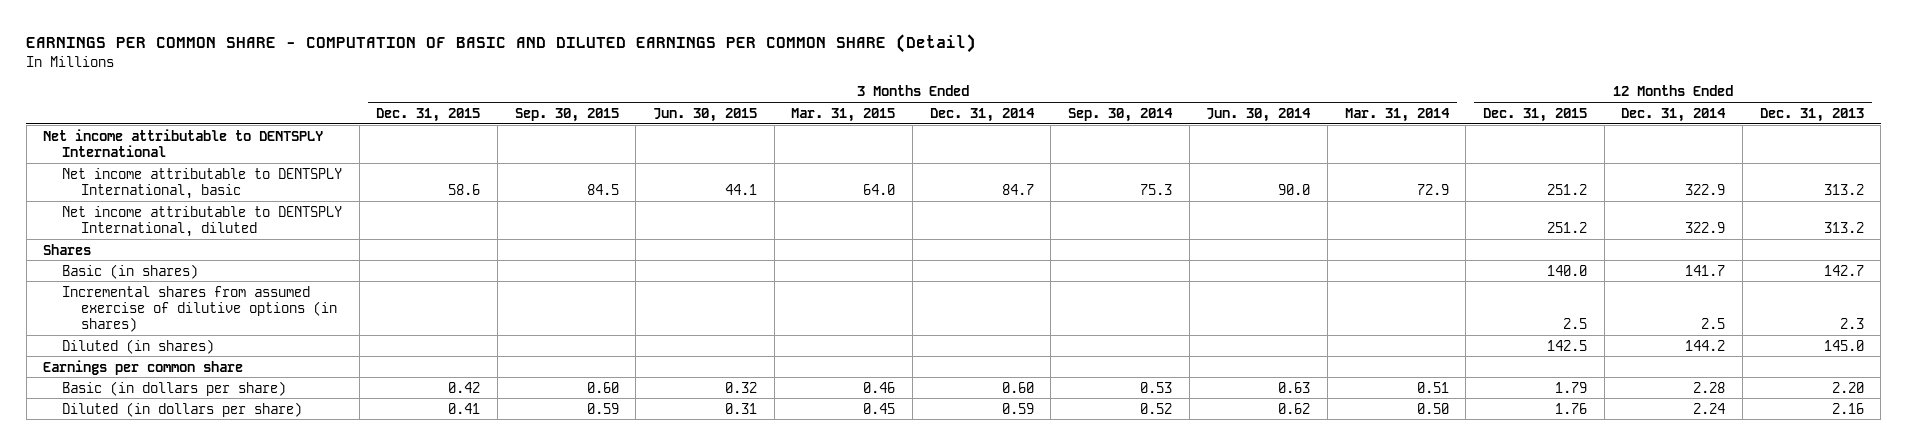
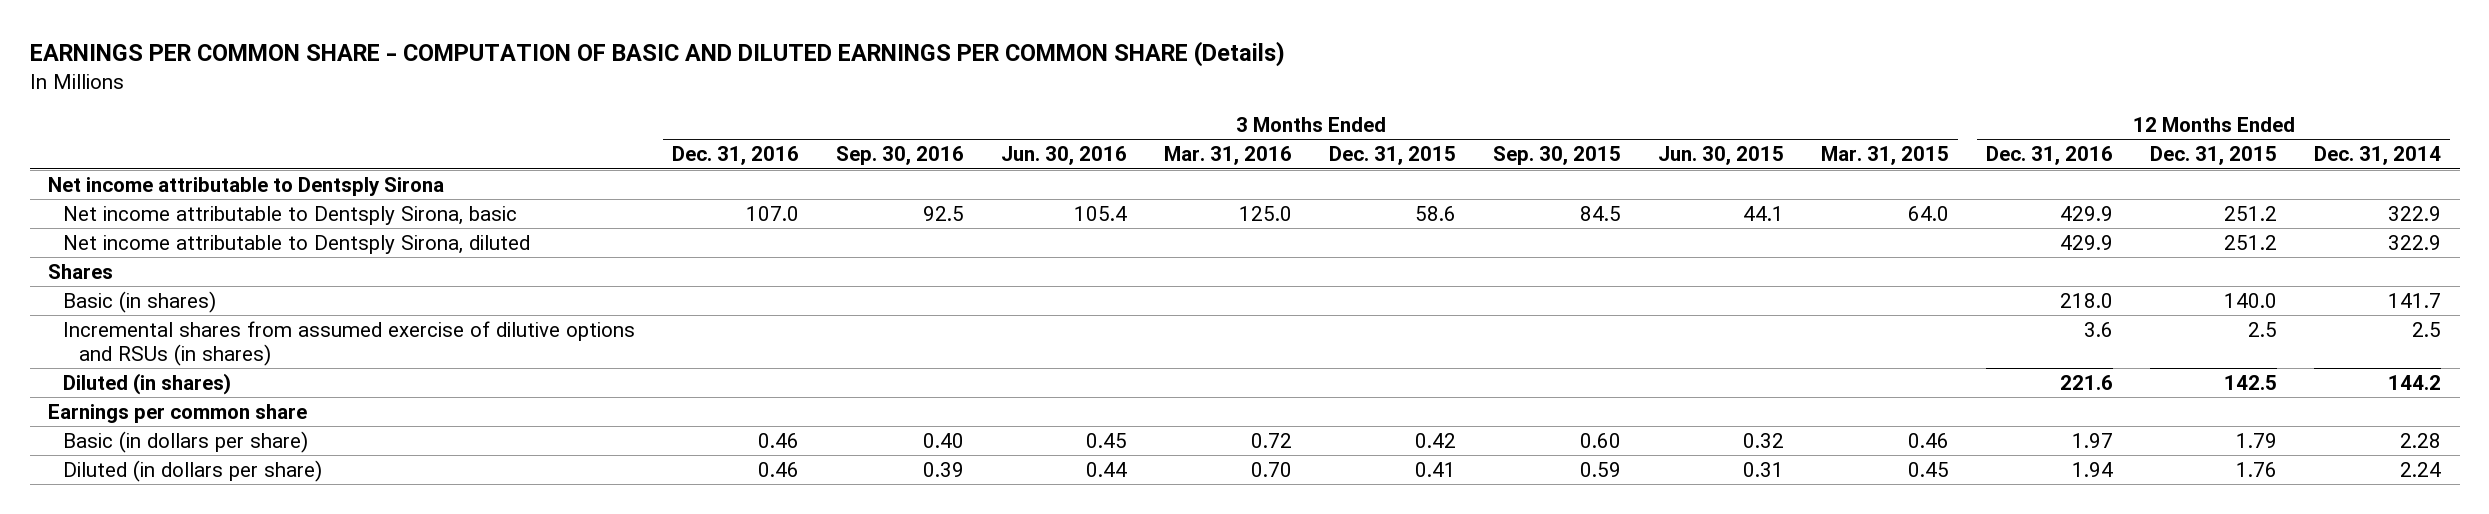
[26,33,977,53] EARNINGS PER COMMON SHARE - COMPUTATION OF BASIC AND DILUTED EARNINGS PER COMMON SHARE (Detail) -> [29,41,1285,68] EARNINGS PER COMMON SHARE - COMPUTATION OF BASIC AND DILUTED EARNINGS PER COMMON SHARE (Details)
[929,107,1035,122] Dec. 31, 2014 -> none
[1067,107,1173,122] Sep. 30, 2014 -> none
[1206,107,1312,122] Jun. 30, 2014 -> none
[1344,107,1450,122] Mar. 31, 2014 -> none
[1759,107,1864,122] Dec. 31, 2013 -> none
none -> [672,146,800,166] Dec. 31, 2016
none -> [836,146,965,166] Sep. 30, 2016
none -> [1001,146,1128,166] Jun. 30, 2016
none -> [1164,146,1293,166] Mar. 31, 2016
none -> [1986,146,2114,166] Dec. 31, 2016
[43,128,324,157] Net income attributable to DENTSPLY International -> [48,177,445,197] Net income attributable to Dentsply Sirona
[62,167,343,199] Net income attributable to DENTSPLY International, basic -> [63,206,518,226] Net income attributable to Dentsply Sirona, basic
[62,205,343,237] Net income attributable to DENTSPLY International, diluted -> [63,235,531,255] Net income attributable to Dentsply Sirona, diluted
[62,285,337,333] Incremental shares from assumed exercise of dilutive options (in shares) -> [63,321,636,366] Incremental shares from assumed exercise of dilutive options and RSUs (in shares)

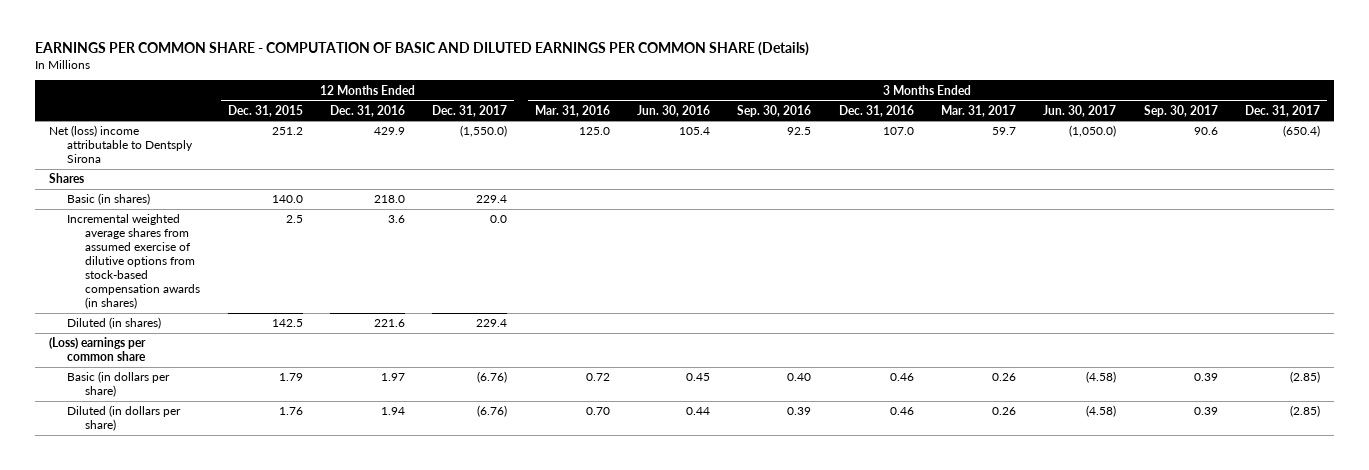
[1329,146,1457,166] Dec. 31, 2015 -> none
[1493,146,1622,166] Sep. 30, 2015 -> none
[1658,146,1785,166] Jun. 30, 2015 -> none
[1821,146,1950,166] Mar. 31, 2015 -> none
[2314,146,2442,166] Dec. 31, 2014 -> none
none -> [432,104,508,117] Dec. 31, 2017
none -> [941,104,1017,117] Mar. 31, 2017
none -> [1043,104,1117,117] Jun. 30, 2017
none -> [1143,104,1218,117] Sep. 30, 2017
none -> [1245,104,1321,117] Dec. 31, 2017
[48,177,445,197] Net income attributable to Dentsply Sirona -> none
[63,235,531,255] Net income attributable to Dentsply Sirona, diluted -> none
[63,206,518,226] Net income attributable to Dentsply Sirona, basic -> [49,125,194,164] Net (loss) income attributable to Dentsply Sirona
[63,321,636,366] Incremental shares from assumed exercise of dilutive options and RSUs (in shares) -> [67,214,201,309] Incremental weighted average shares from assumed exercise of dilutive options from stock-based compensation awards (in shares)
[48,404,308,424] Earnings per common share -> [49,337,147,362] (Loss) earnings per common share

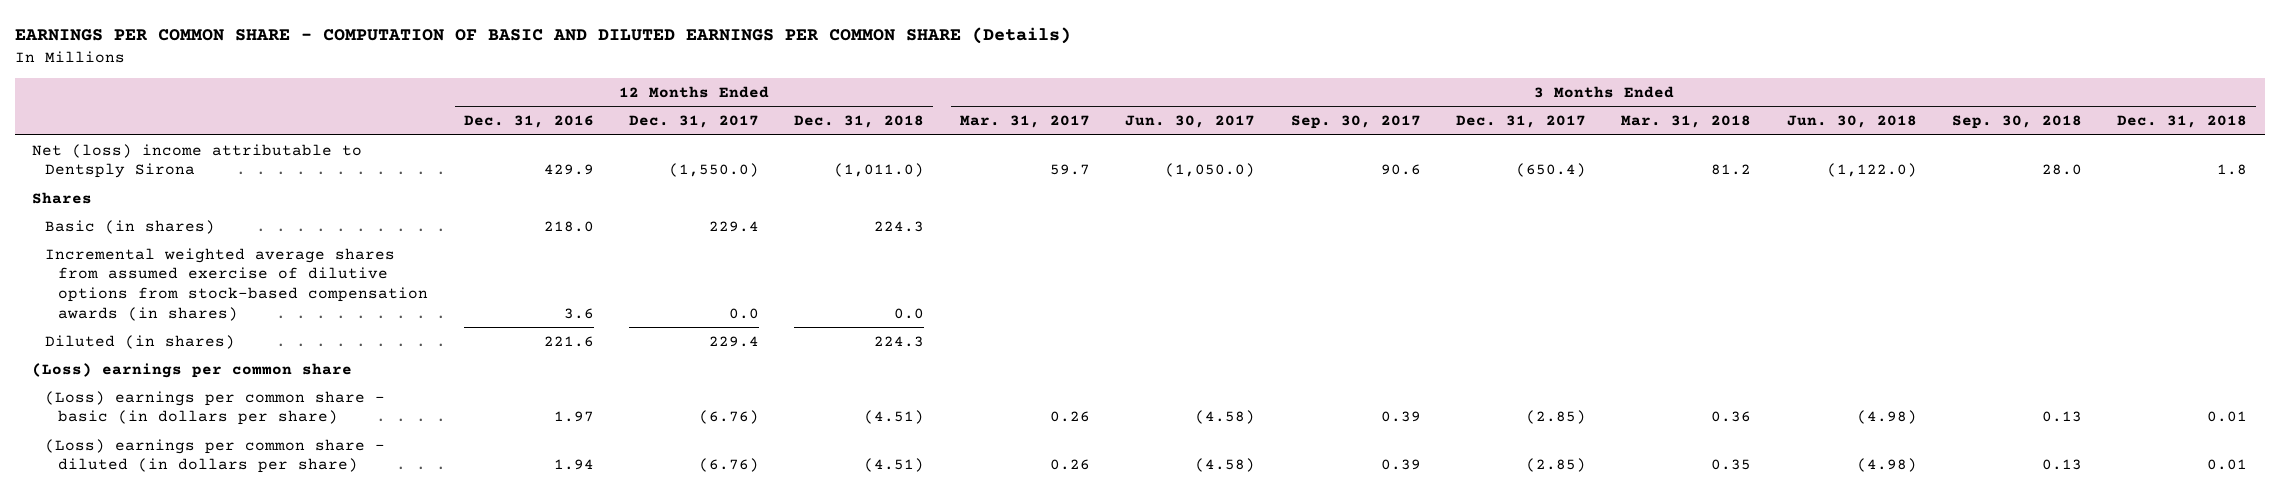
[227,104,303,117] Dec. 31, 2015 -> none
[534,104,610,117] Mar. 31, 2016 -> none
[637,104,711,117] Jun. 30, 2016 -> none
[737,104,812,117] Sep. 30, 2016 -> none
[838,104,914,117] Dec. 31, 2016 -> none
none -> [794,115,925,129] Dec. 31, 2018
none -> [1621,115,1752,129] Mar. 31, 2018
none -> [1786,115,1917,129] Jun. 30, 2018
none -> [1952,115,2083,130] Sep. 30, 2018
none -> [2117,115,2248,129] Dec. 31, 2018
[67,371,171,398] Basic (in dollars per share) -> [45,390,386,426] (Loss) earnings per common share - basic (in dollars per share)
[67,405,182,432] Diluted (in dollars per share) -> [45,438,386,474] (Loss) earnings per common share - diluted (in dollars per share)

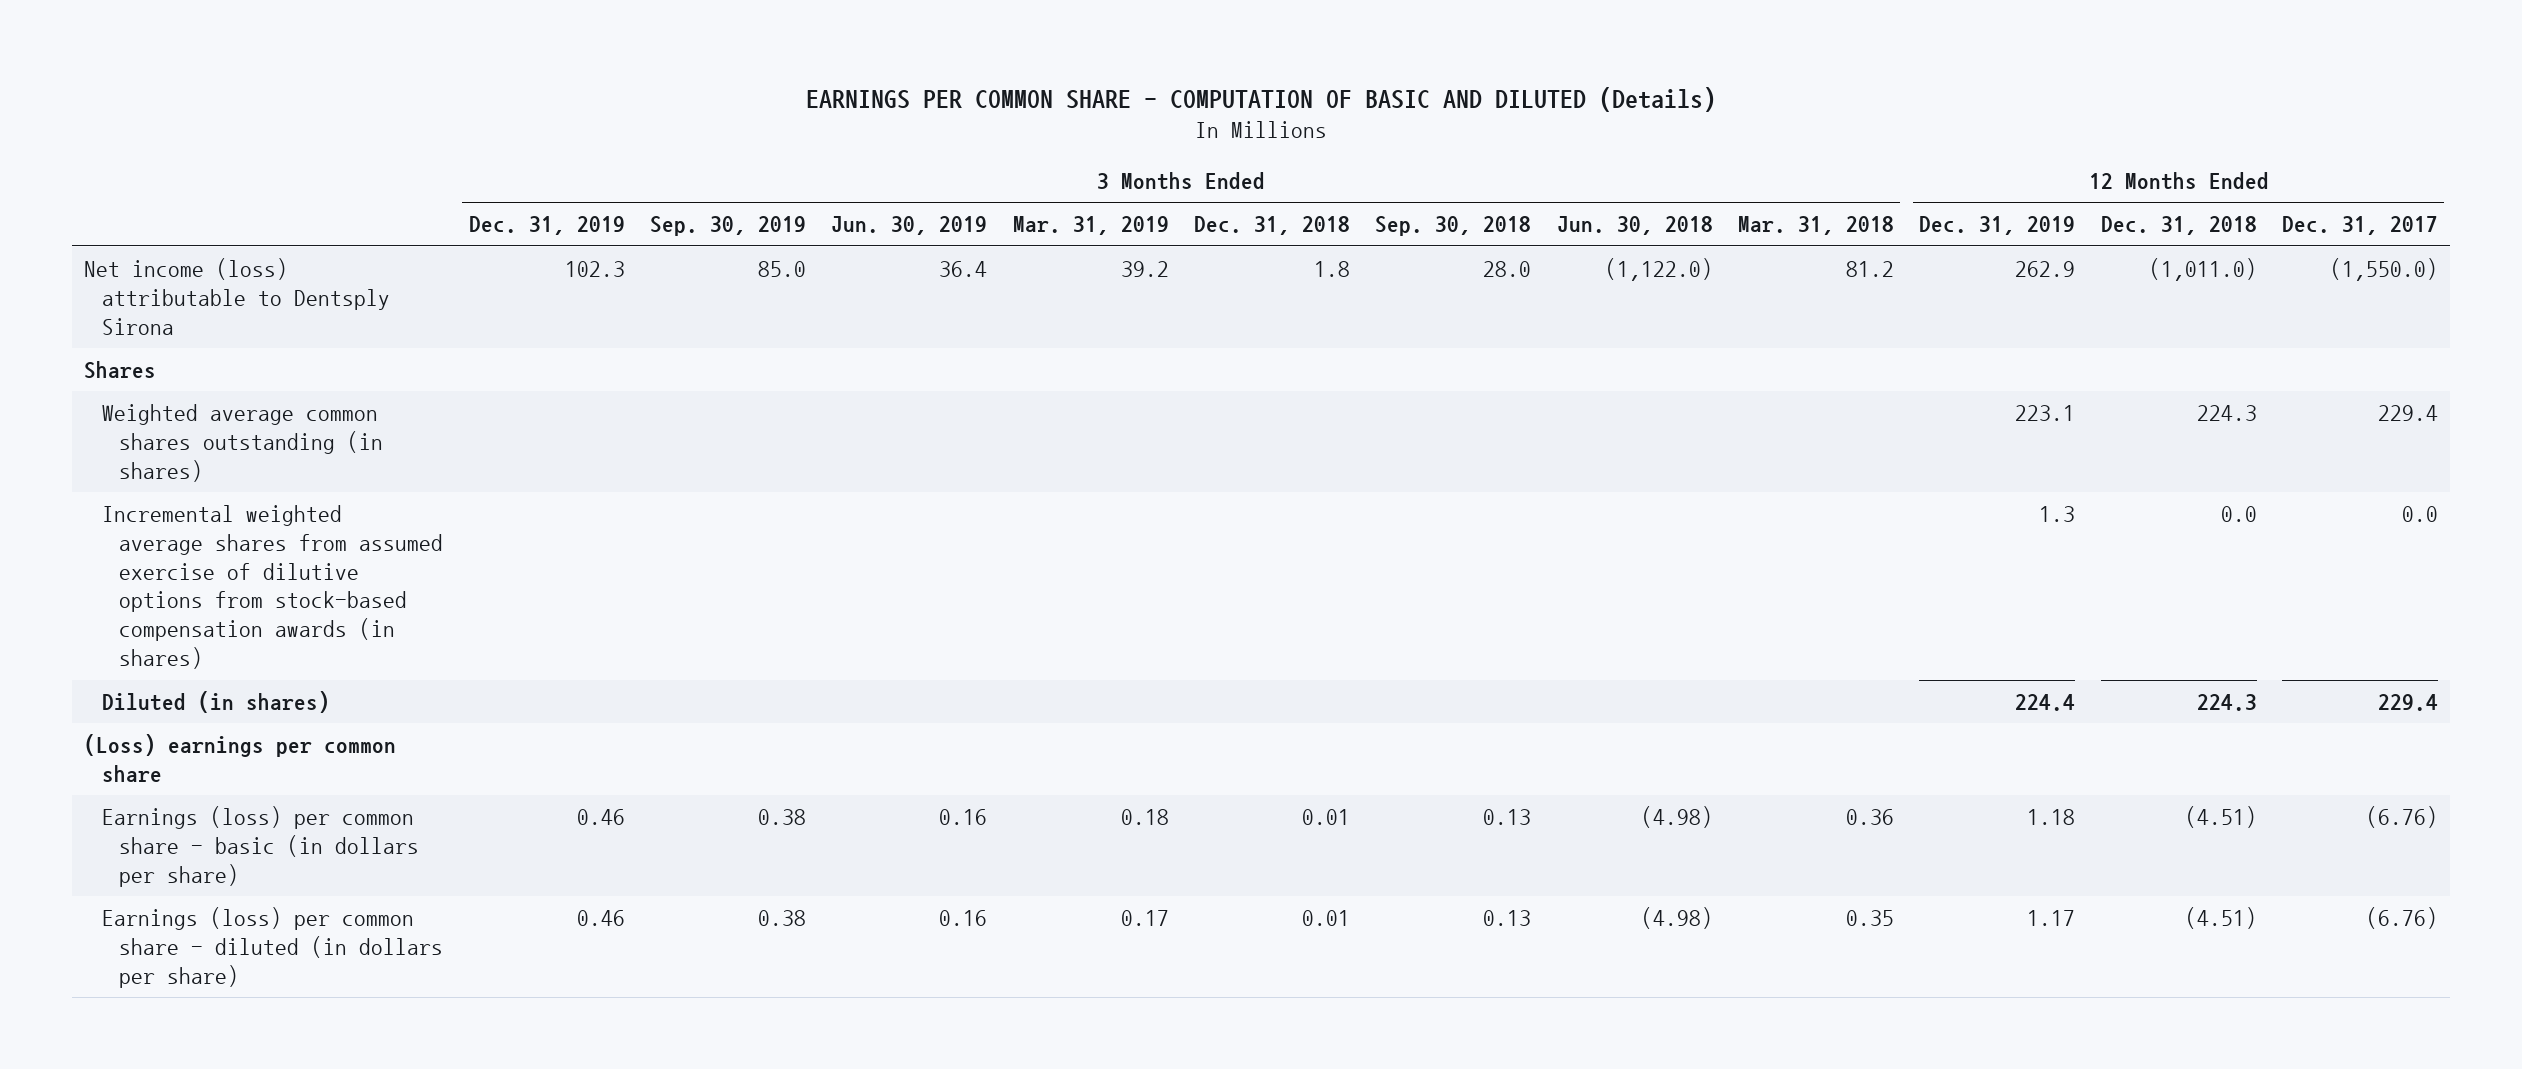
[14,26,1071,44] EARNINGS PER COMMON SHARE - COMPUTATION OF BASIC AND DILUTED EARNINGS PER COMMON SHARE (Details) -> [806,86,1717,112] EARNINGS PER COMMON SHARE - COMPUTATION OF BASIC AND DILUTED (Details)
[463,115,594,129] Dec. 31, 2016 -> none
[959,115,1090,129] Mar. 31, 2017 -> none
[1125,115,1256,129] Jun. 30, 2017 -> none
[1290,115,1421,130] Sep. 30, 2017 -> none
[1455,115,1586,129] Dec. 31, 2017 -> none
none -> [468,216,625,236] Dec. 31, 2019
none -> [650,216,807,237] Sep. 30, 2019
none -> [831,216,988,236] Jun. 30, 2019
none -> [1012,216,1169,236] Mar. 31, 2019
none -> [1919,216,2076,236] Dec. 31, 2019
[32,143,363,179] Net (loss) income attributable to Dentsply Sirona -> [84,257,390,335] Net income (loss) attributable to Dentsply Sirona
[45,219,216,234] Basic (in shares) -> [101,403,384,482] Weighted average common shares outstanding (in shares)
[45,390,386,426] (Loss) earnings per common share - basic (in dollars per share) -> [101,805,420,887] Earnings (loss) per common share - basic (in dollars per share)
[45,438,386,474] (Loss) earnings per common share - diluted (in dollars per share) -> [101,906,444,988] Earnings (loss) per common share - diluted (in dollars per share)

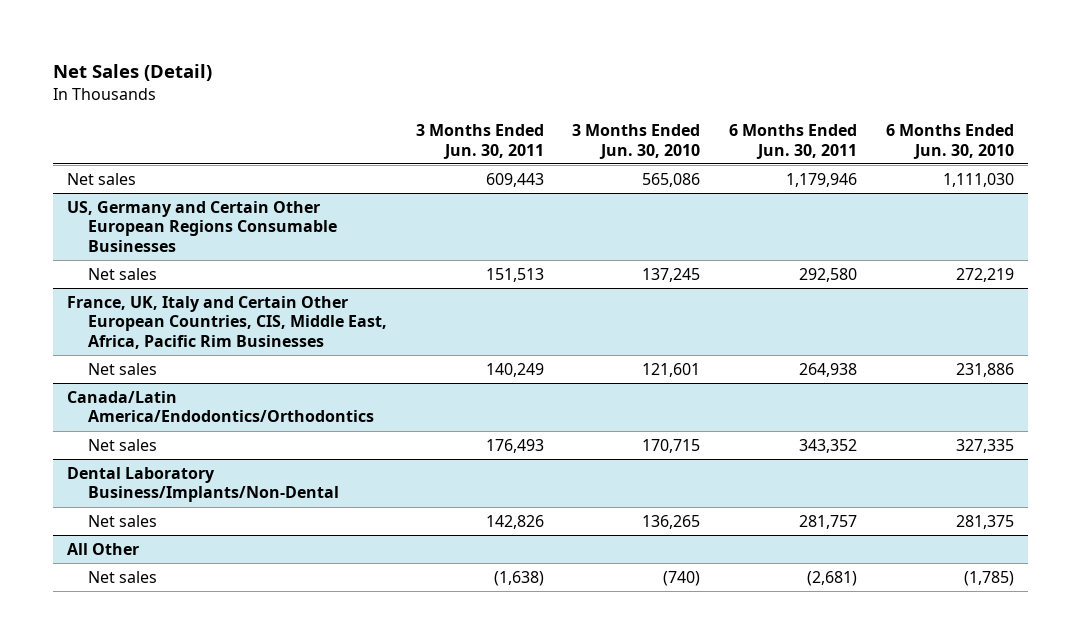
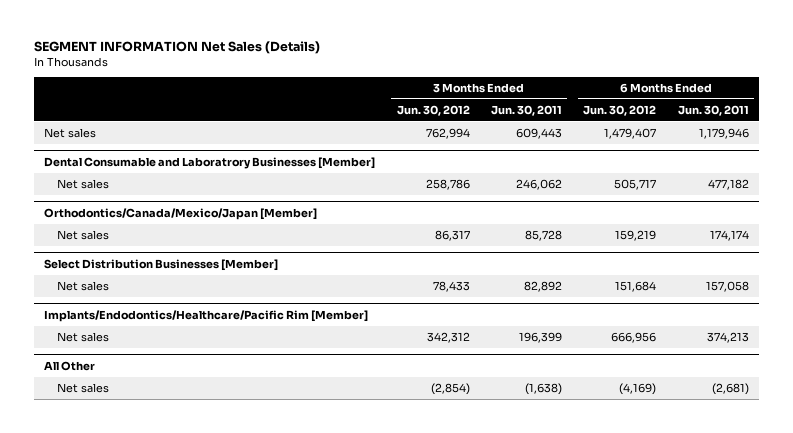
[53,64,213,82] Net Sales (Detail) -> [33,41,320,55] SEGMENT INFORMATION Net Sales (Details)
[572,124,701,159] 3 Months Ended Jun. 30, 2010 -> none
[885,124,1014,159] 6 Months Ended Jun. 30, 2010 -> none
none -> [396,104,470,116] Jun. 30, 2012
none -> [583,104,657,116] Jun. 30, 2012
[67,200,338,252] US, Germany and Certain Other European Regions Consumable Businesses -> none
[67,295,388,349] France, UK, Italy and Certain Other European Countries, CIS, Middle East, Africa, Pacific Rim Businesses -> none
[67,390,375,423] Canada/Latin America/Endodontics/Orthodontics -> none
[67,466,340,503] Dental Laboratory Business/Implants/Non-Dental -> none
none -> [44,156,376,169] Dental Consumable and Laboratrory Businesses [Member]
[485,267,544,282] 151,513 -> [516,178,563,190] 246,062
[799,267,858,282] 292,580 -> [707,178,749,190] 477,182
none -> [44,207,318,220] Orthodontics/Canada/Mexico/Japan [Member]
[485,362,544,377] 140,249 -> [525,229,563,241] 85,728
[799,362,858,377] 264,938 -> [709,229,749,241] 174,174
none -> [44,258,279,271] Select Distribution Businesses [Member]
[485,438,544,453] 176,493 -> [524,280,563,292] 82,892
[799,438,858,453] 343,352 -> [705,280,749,292] 157,058
none -> [44,309,369,322] Implants/Endodontics/Healthcare/Pacific Rim [Member]
[485,514,544,529] 142,826 -> [519,331,563,343] 196,399
[799,514,858,529] 281,757 -> [706,331,749,343] 374,213

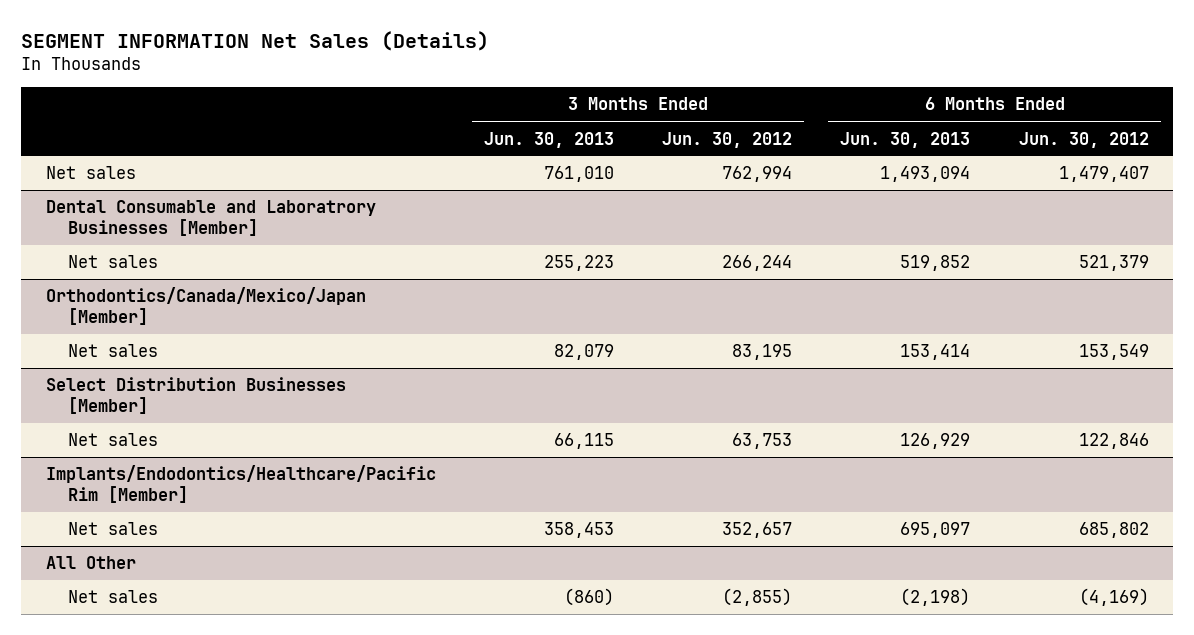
[491,104,563,116] Jun. 30, 2011 -> none
[677,104,749,116] Jun. 30, 2011 -> none
none -> [483,131,614,148] Jun. 30, 2013
none -> [840,131,971,148] Jun. 30, 2013
[425,178,470,190] 258,786 -> [722,255,793,272] 266,244
[614,178,657,190] 505,717 -> [1078,255,1149,272] 521,379
[434,229,470,241] 86,317 -> [732,344,793,361] 83,195
[615,229,657,241] 159,219 -> [1078,344,1149,361] 153,549
[432,280,470,292] 78,433 -> [732,433,793,450] 63,753
[615,280,657,292] 151,684 -> [1078,433,1149,450] 122,846
[426,331,470,343] 342,312 -> [722,522,793,539] 352,657
[611,331,657,343] 666,956 -> [1078,522,1149,539] 685,802
[430,382,470,395] (2,854) -> [722,588,793,607] (2,855)

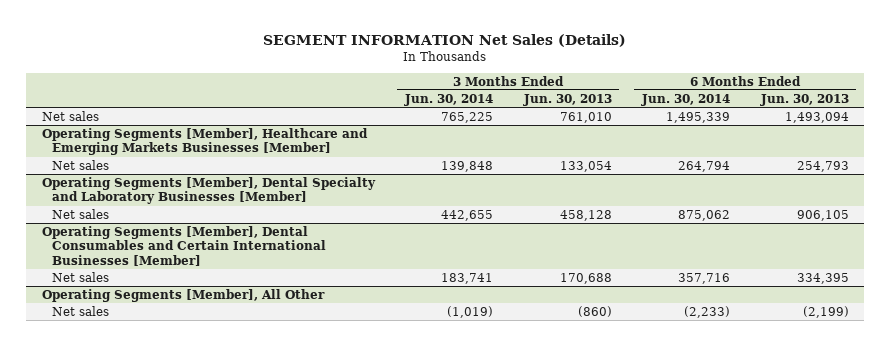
[662,131,793,148] Jun. 30, 2012 -> none
[1018,131,1149,148] Jun. 30, 2012 -> none
none -> [404,93,494,106] Jun. 30, 2014
none -> [641,93,731,106] Jun. 30, 2014
[45,200,376,237] Dental Consumable and Laboratrory Businesses [Member] -> none
[45,287,366,326] Orthodontics/Canada/Mexico/Japan [Member] -> none
[45,377,346,415] Select Distribution Businesses [Member] -> none
[45,465,436,504] Implants/Endodontics/Healthcare/Pacific Rim [Member] -> none
[45,556,136,570] All Other -> none
[68,590,159,604] Net sales -> none
none -> [41,127,368,156] Operating Segments [Member], Healthcare and Emerging Markets Businesses [Member]
[543,255,614,272] 255,223 -> [559,160,612,172] 133,054
[900,255,971,272] 519,852 -> [796,160,849,172] 254,793
none -> [41,176,376,205] Operating Segments [Member], Dental Specialty and Laboratory Businesses [Member]
[553,344,614,361] 82,079 -> [559,209,612,221] 458,128
[900,344,971,361] 153,414 -> [796,209,849,221] 906,105
none -> [41,225,327,266] Operating Segments [Member], Dental Consumables and Certain International Businesses [Member]
[553,433,614,450] 66,115 -> [559,272,612,284] 170,688
[900,433,971,450] 126,929 -> [796,272,849,284] 334,395
none -> [41,288,325,302] Operating Segments [Member], All Other
[543,522,614,539] 358,453 -> [577,305,612,317] (860)
[900,522,971,539] 695,097 -> [802,305,849,318] (2,199)

